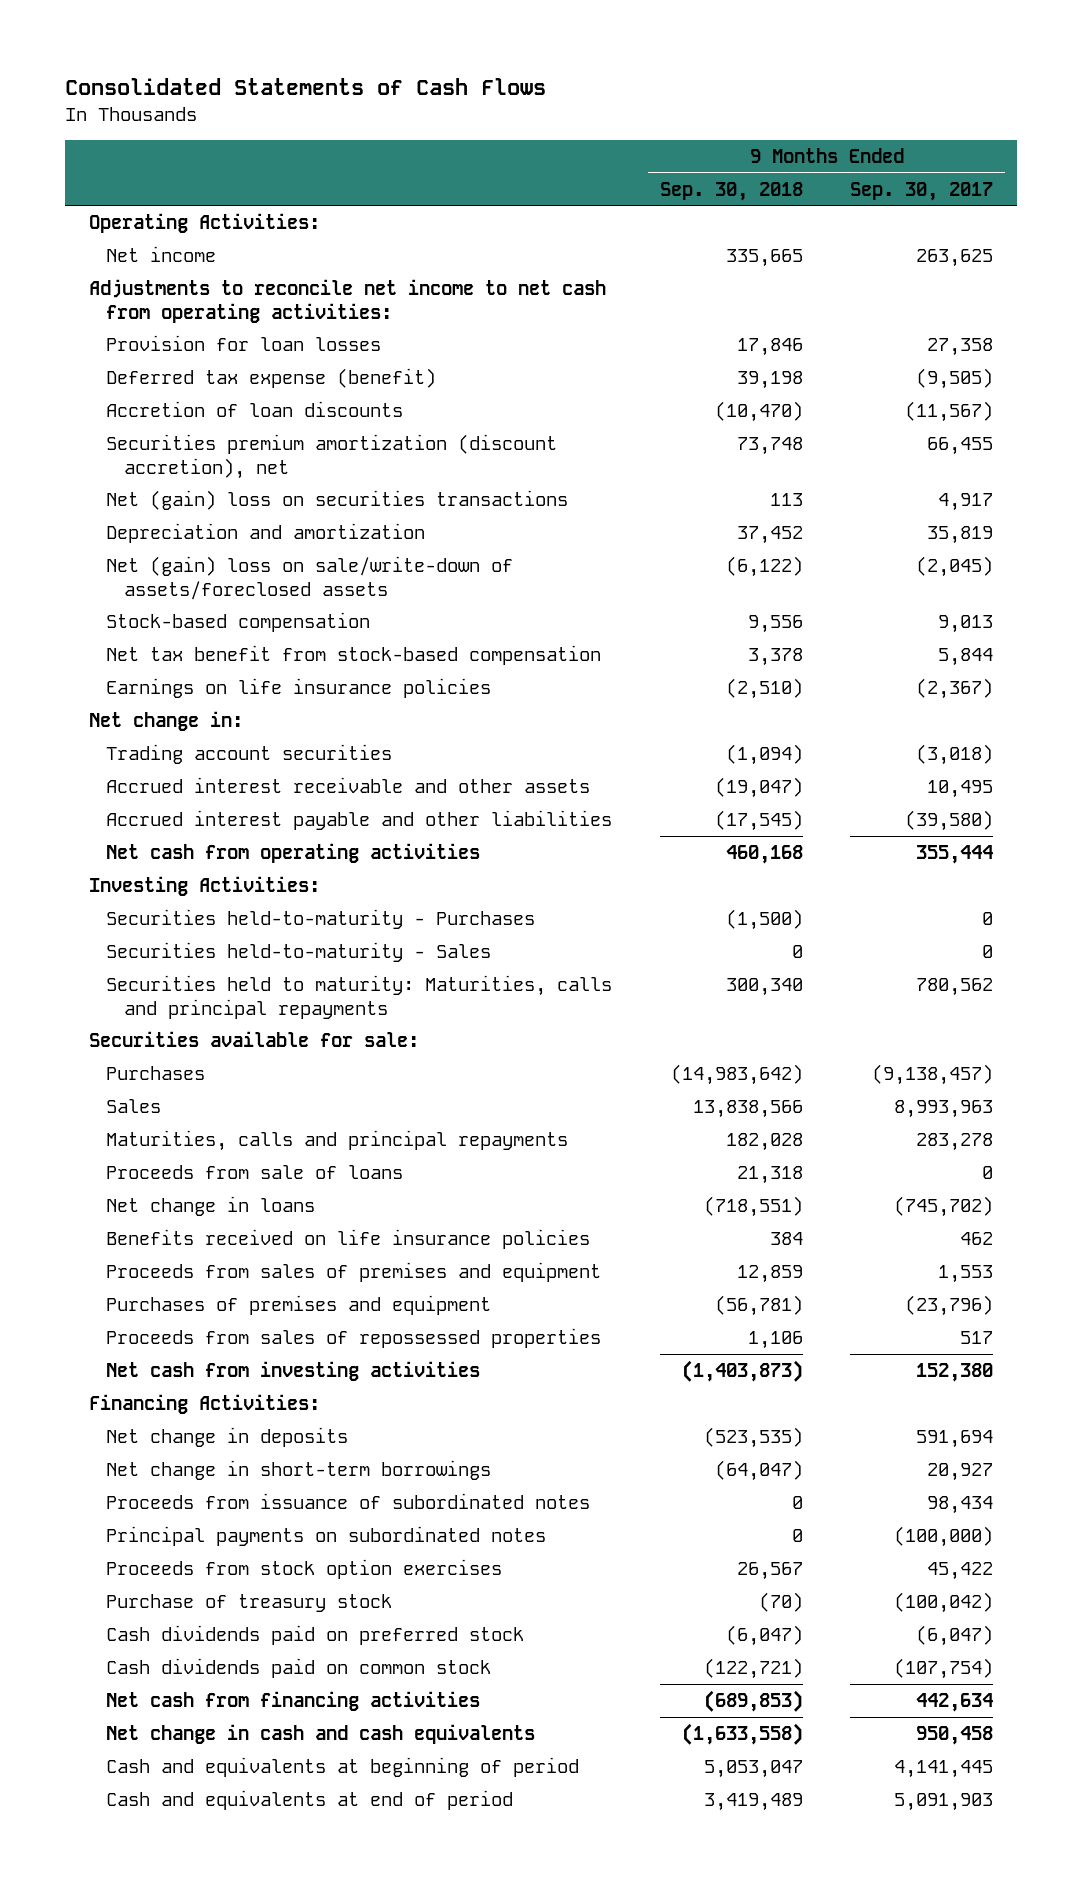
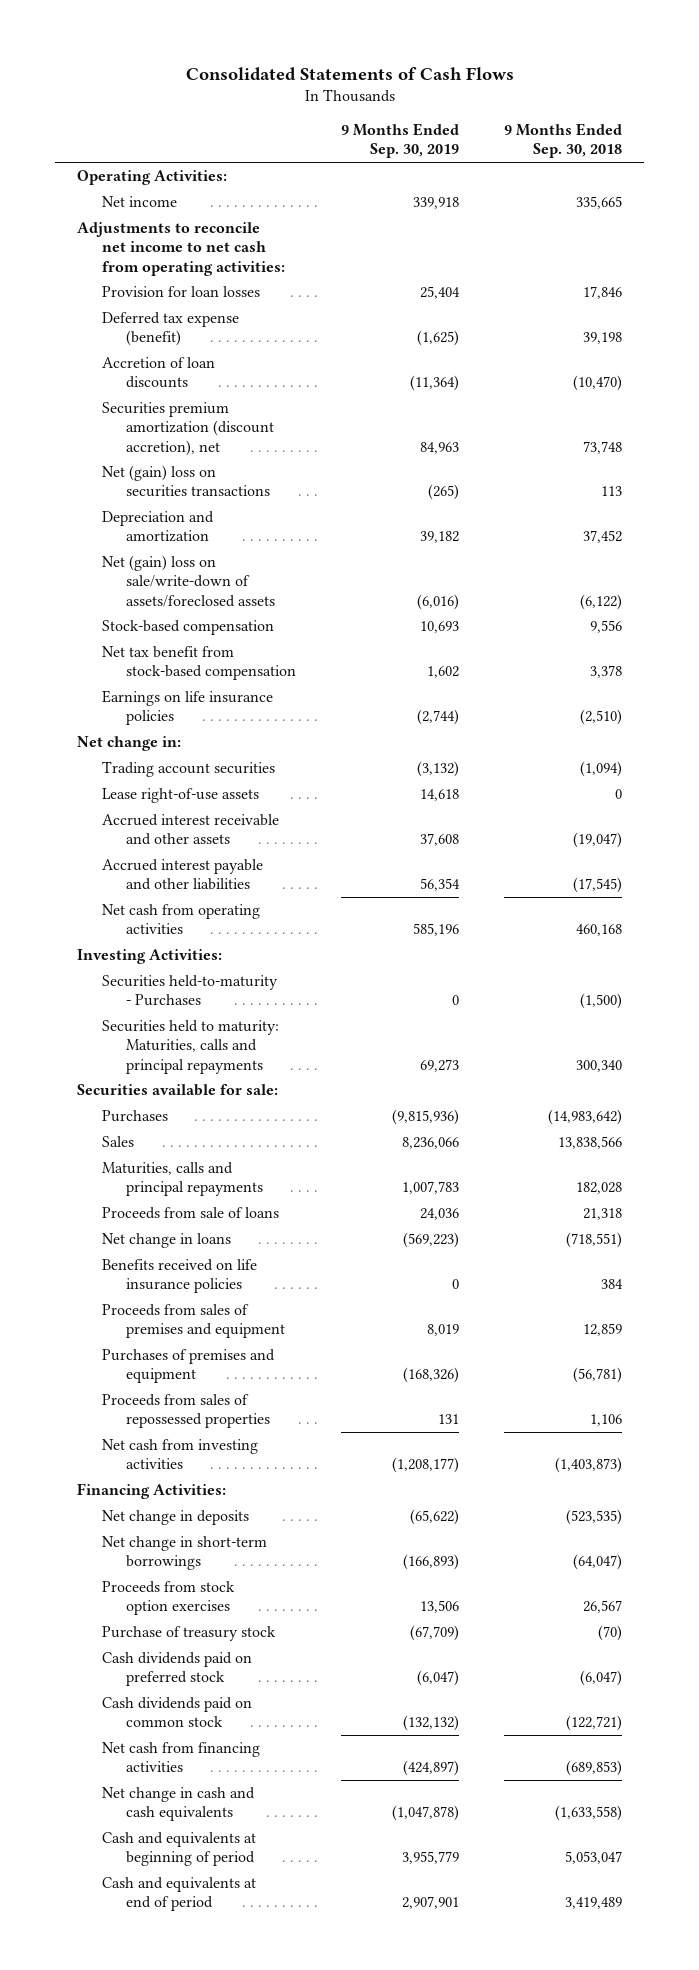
[850,181,994,201] Sep. 30, 2017 -> none
none -> [340,123,459,159] 9 Months Ended Sep. 30, 2019
none -> [101,788,259,804] Lease right-of-use assets
[106,942,492,963] Securities held-to-maturity - Sales -> none
[106,1493,591,1510] Proceeds from issuance of subordinated notes -> none
[106,1526,547,1547] Principal payments on subordinated notes -> none

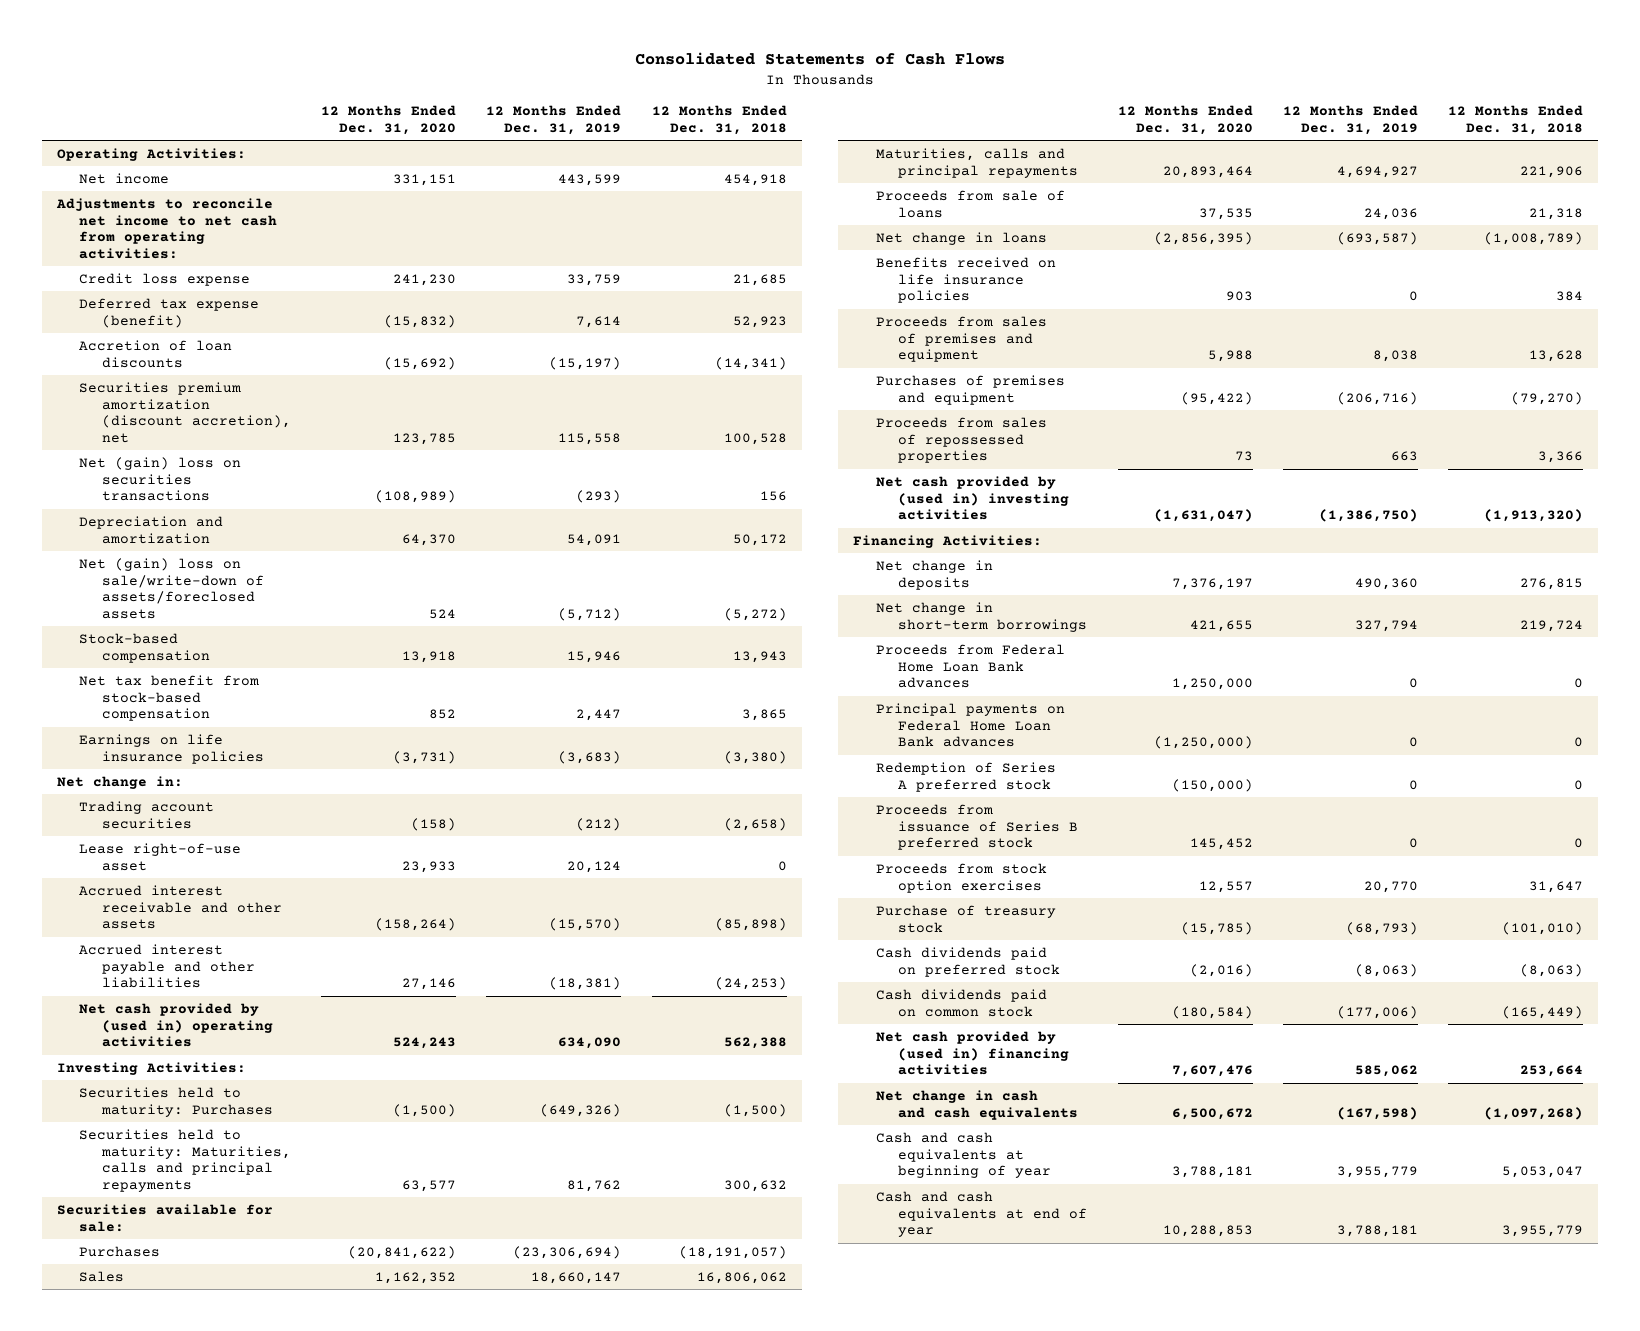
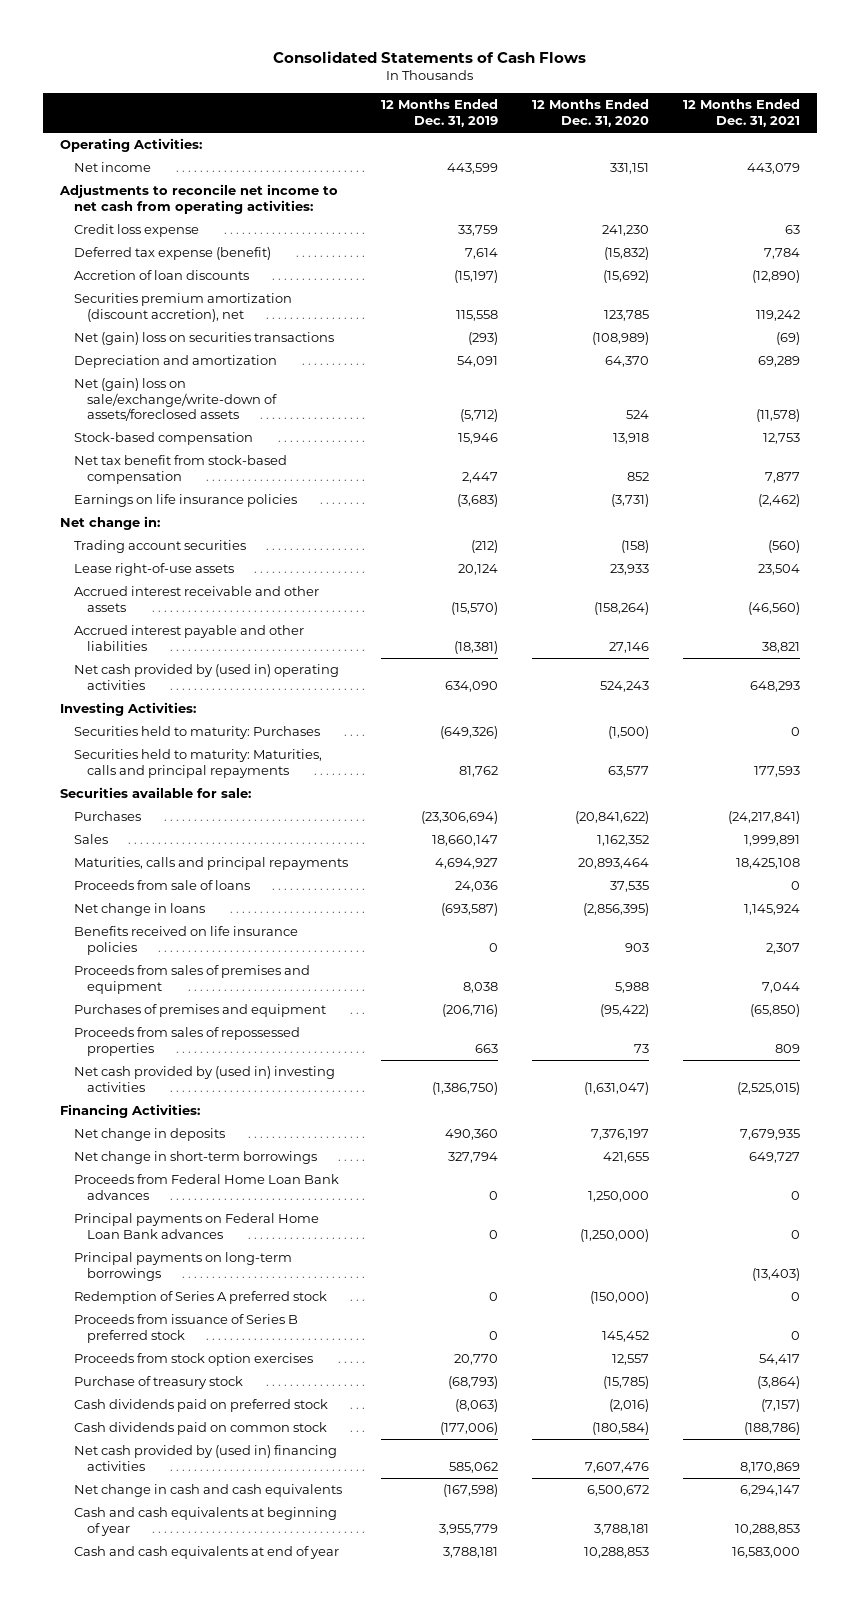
[651,105,787,136] 12 Months Ended Dec. 31, 2018 -> none
none -> [683,99,801,128] 12 Months Ended Dec. 31, 2021
[79,557,264,620] Net (gain) loss on sale/write-down of assets/foreclosed assets -> [73,378,278,422] Net (gain) loss on sale/exchange/write-down of assets/foreclosed assets
[79,842,242,871] Lease right-of-use asset -> [73,563,234,577] Lease right-of-use assets
none -> [73,1252,292,1281] Principal payments on long-term borrowings

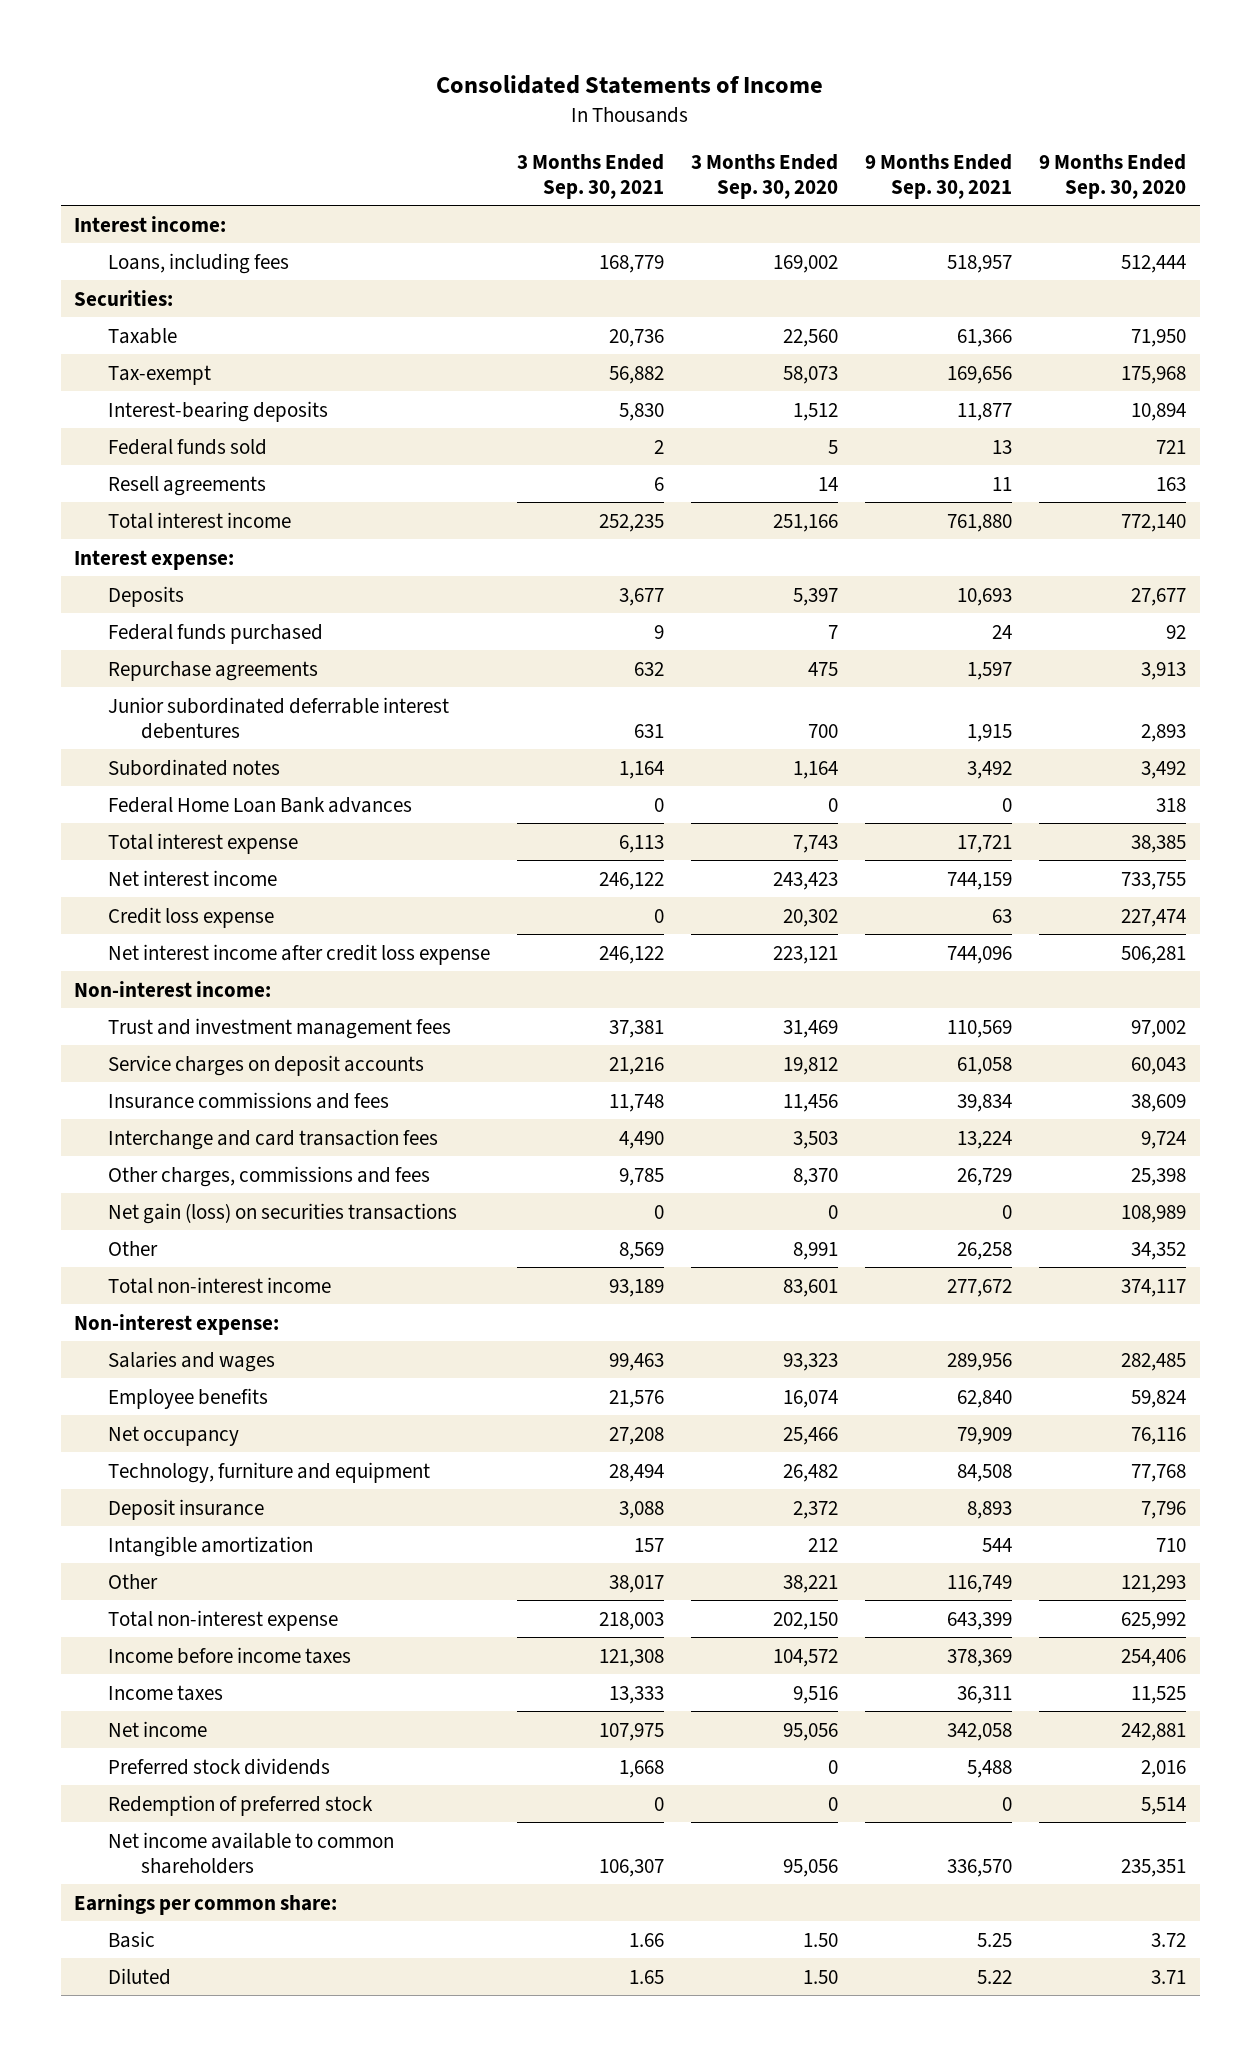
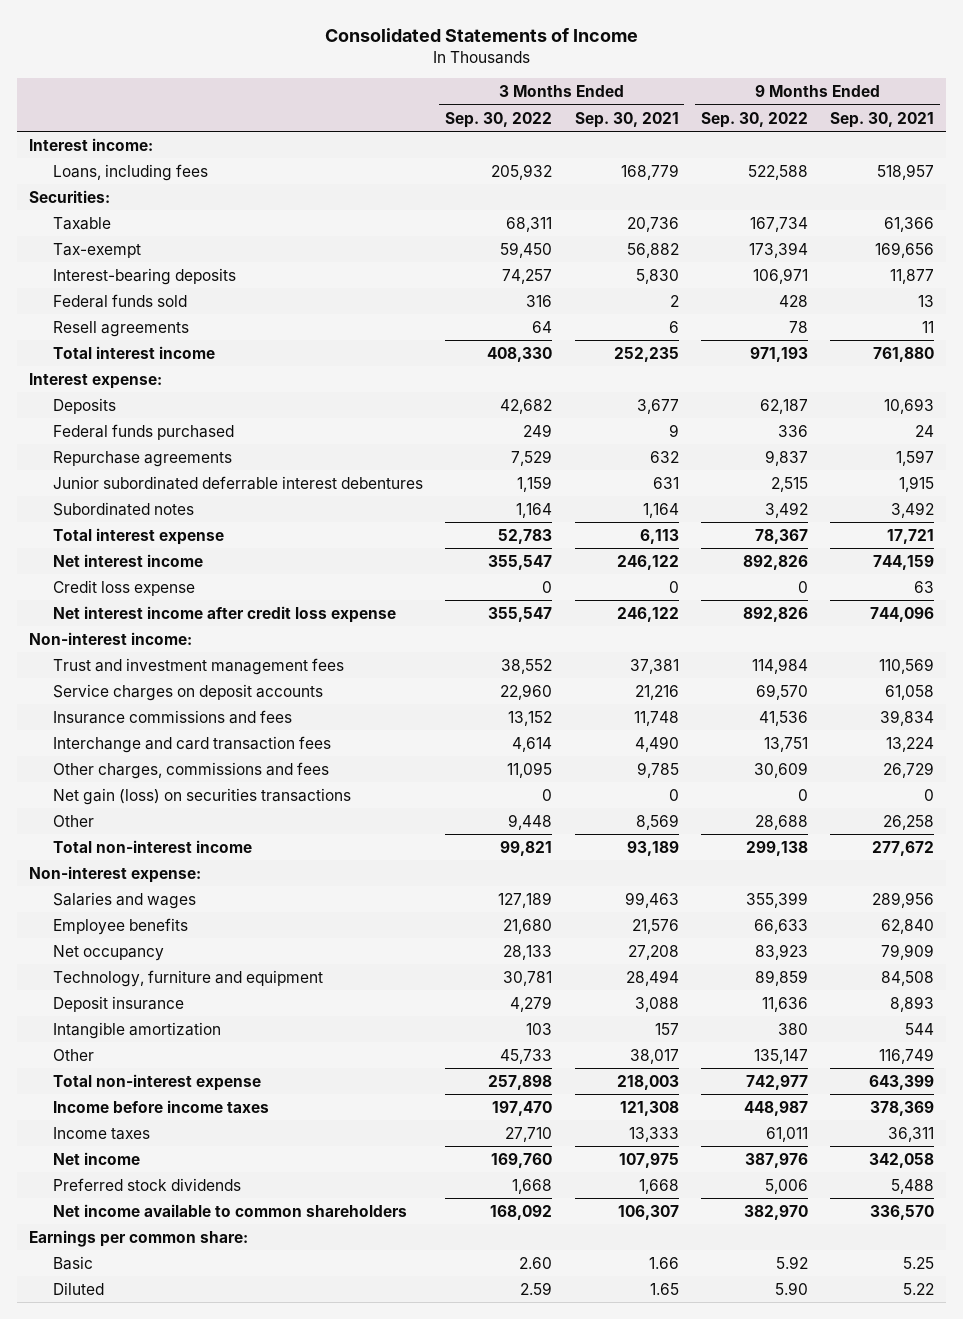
[690,153,838,199] 3 Months Ended Sep. 30, 2020 -> none
[1039,153,1187,199] 9 Months Ended Sep. 30, 2020 -> none
none -> [445,111,553,128] Sep. 30, 2022
none -> [701,111,809,128] Sep. 30, 2022
[107,796,412,813] Federal Home Loan Bank advances -> none
[107,1794,373,1816] Redemption of preferred stock -> none

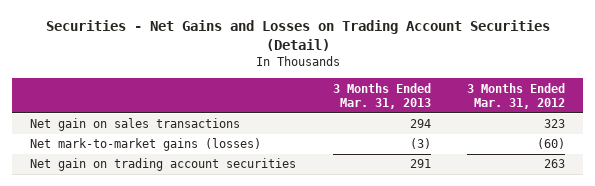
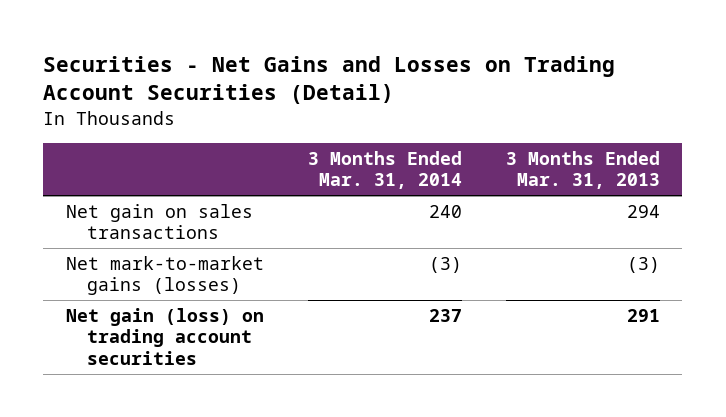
[466,82,565,110] 3 Months Ended Mar. 31, 2012 -> none
none -> [307,151,462,190] 3 Months Ended Mar. 31, 2014
[30,158,297,172] Net gain on trading account securities -> [65,308,264,365] Net gain (loss) on trading account securities

